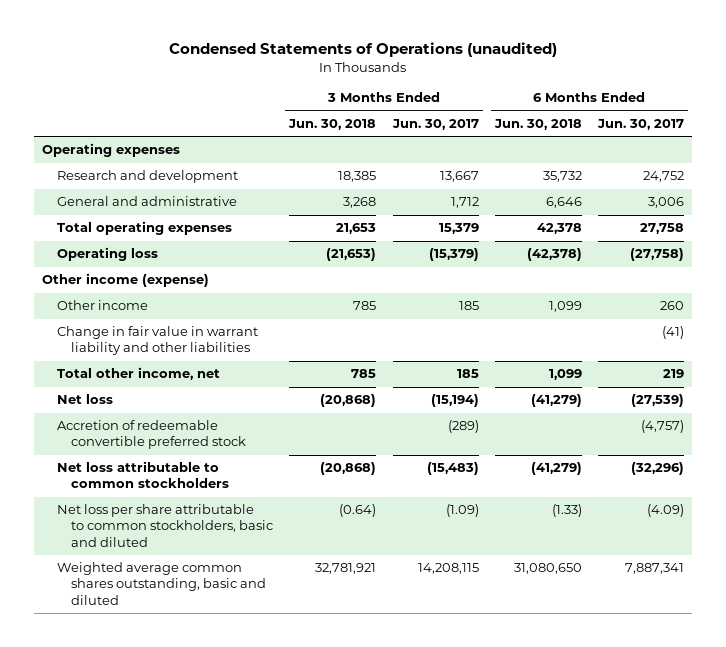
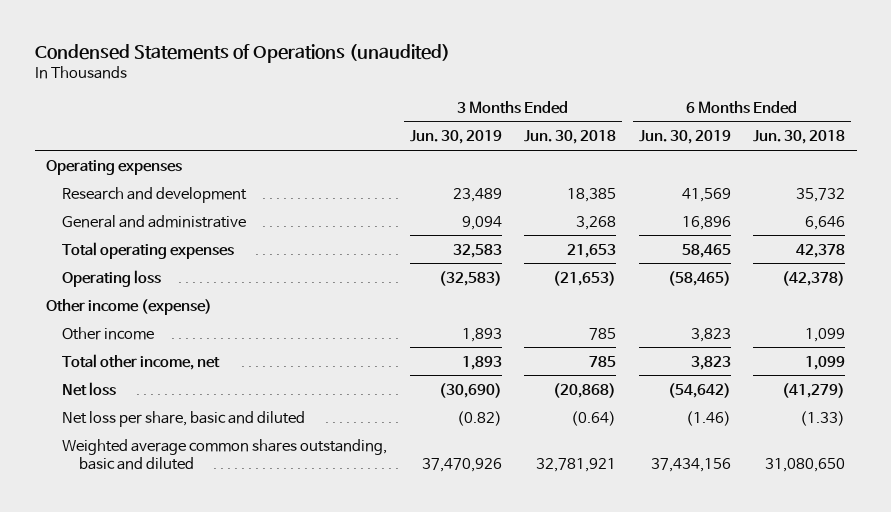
[391,119,479,131] Jun. 30, 2017 -> none
[596,119,684,131] Jun. 30, 2017 -> none
none -> [409,130,502,145] Jun. 30, 2019
none -> [638,130,731,145] Jun. 30, 2019
[56,326,258,356] Change in fair value in warrant liability and other liabilities -> none
[56,420,247,450] Accretion of redeemable convertible preferred stock -> none
[56,461,230,489] Net loss attributable to common stockholders -> none
[56,504,274,547] Net loss per share attributable to common stockholders, basic and diluted -> [62,410,306,427] Net loss per share, basic and diluted

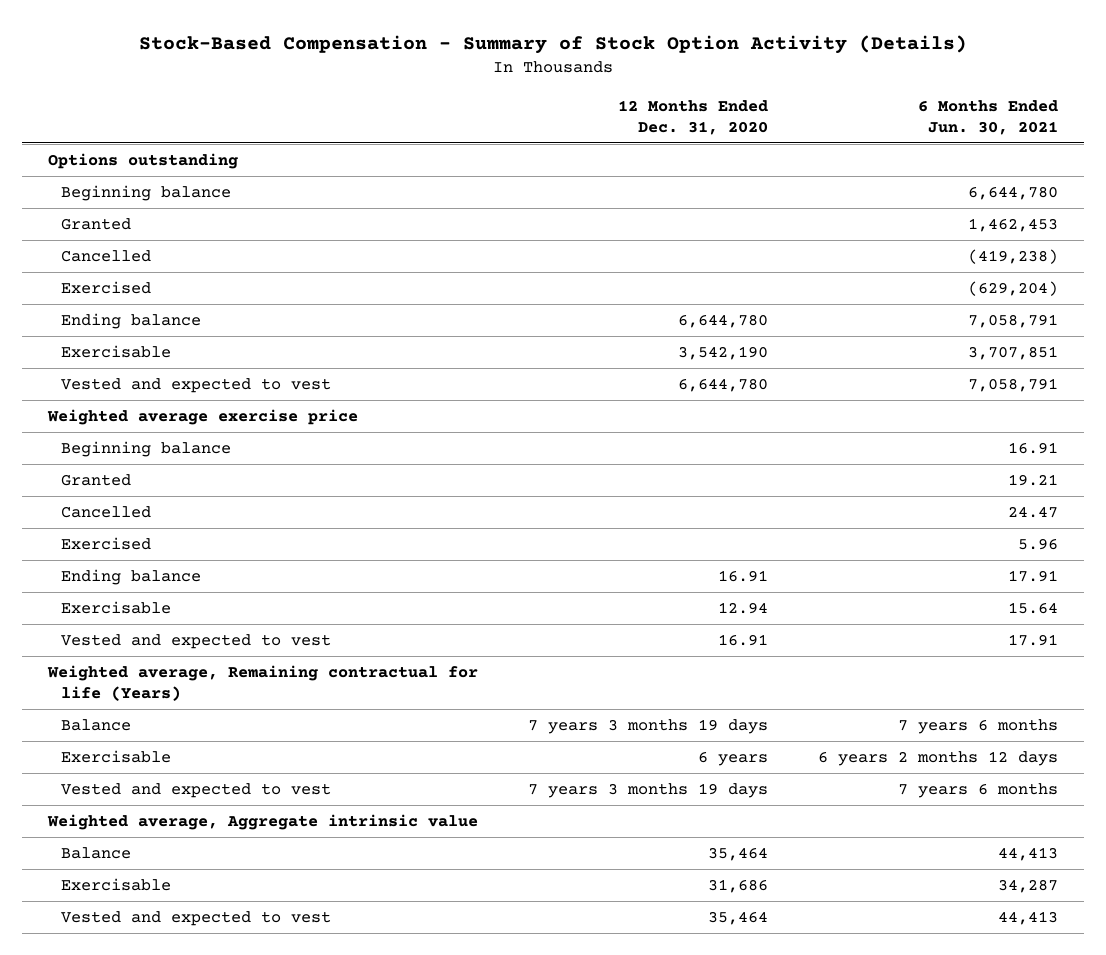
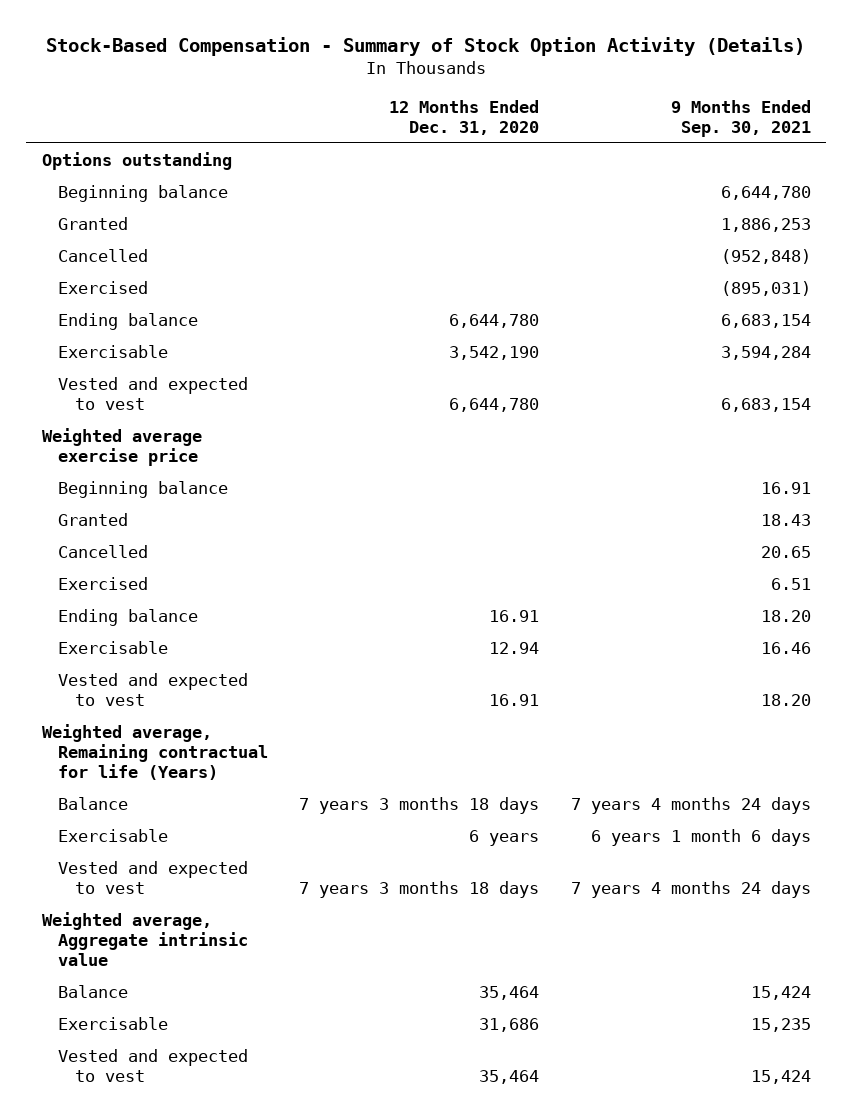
[918,99,1059,135] 6 Months Ended Jun. 30, 2021 -> none
none -> [670,99,811,137] 9 Months Ended Sep. 30, 2021
[527,719,768,735] 7 years 3 months 19 days -> [299,796,540,814] 7 years 3 months 18 days
[527,783,768,799] 7 years 3 months 19 days -> [299,880,540,898] 7 years 3 months 18 days

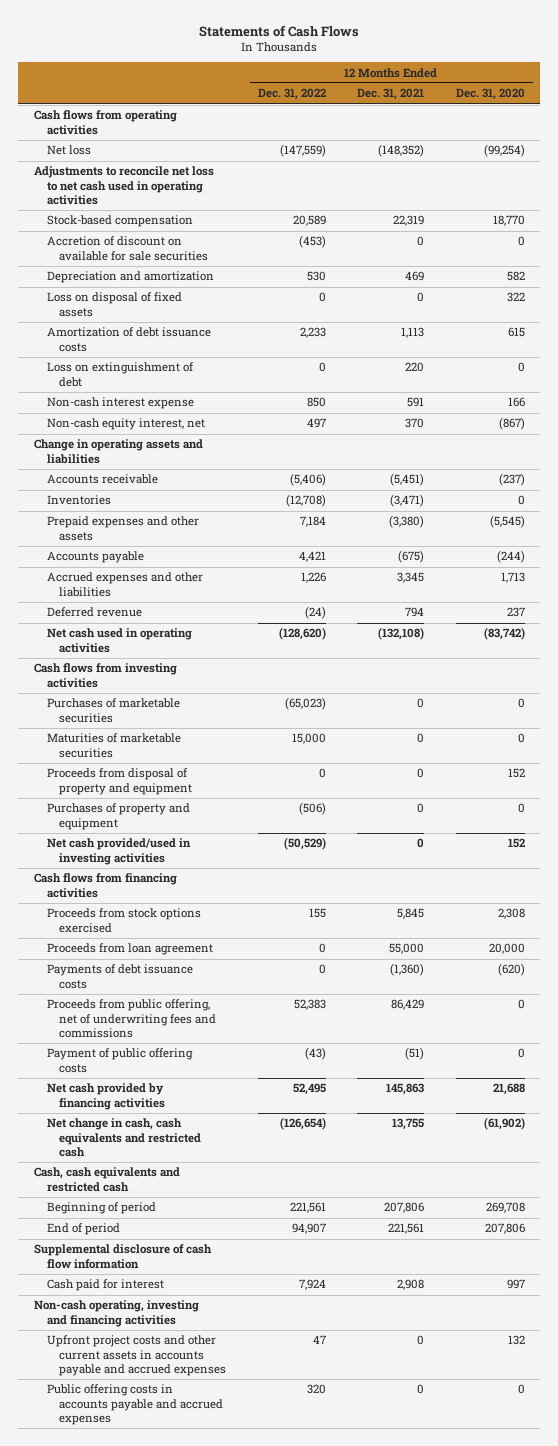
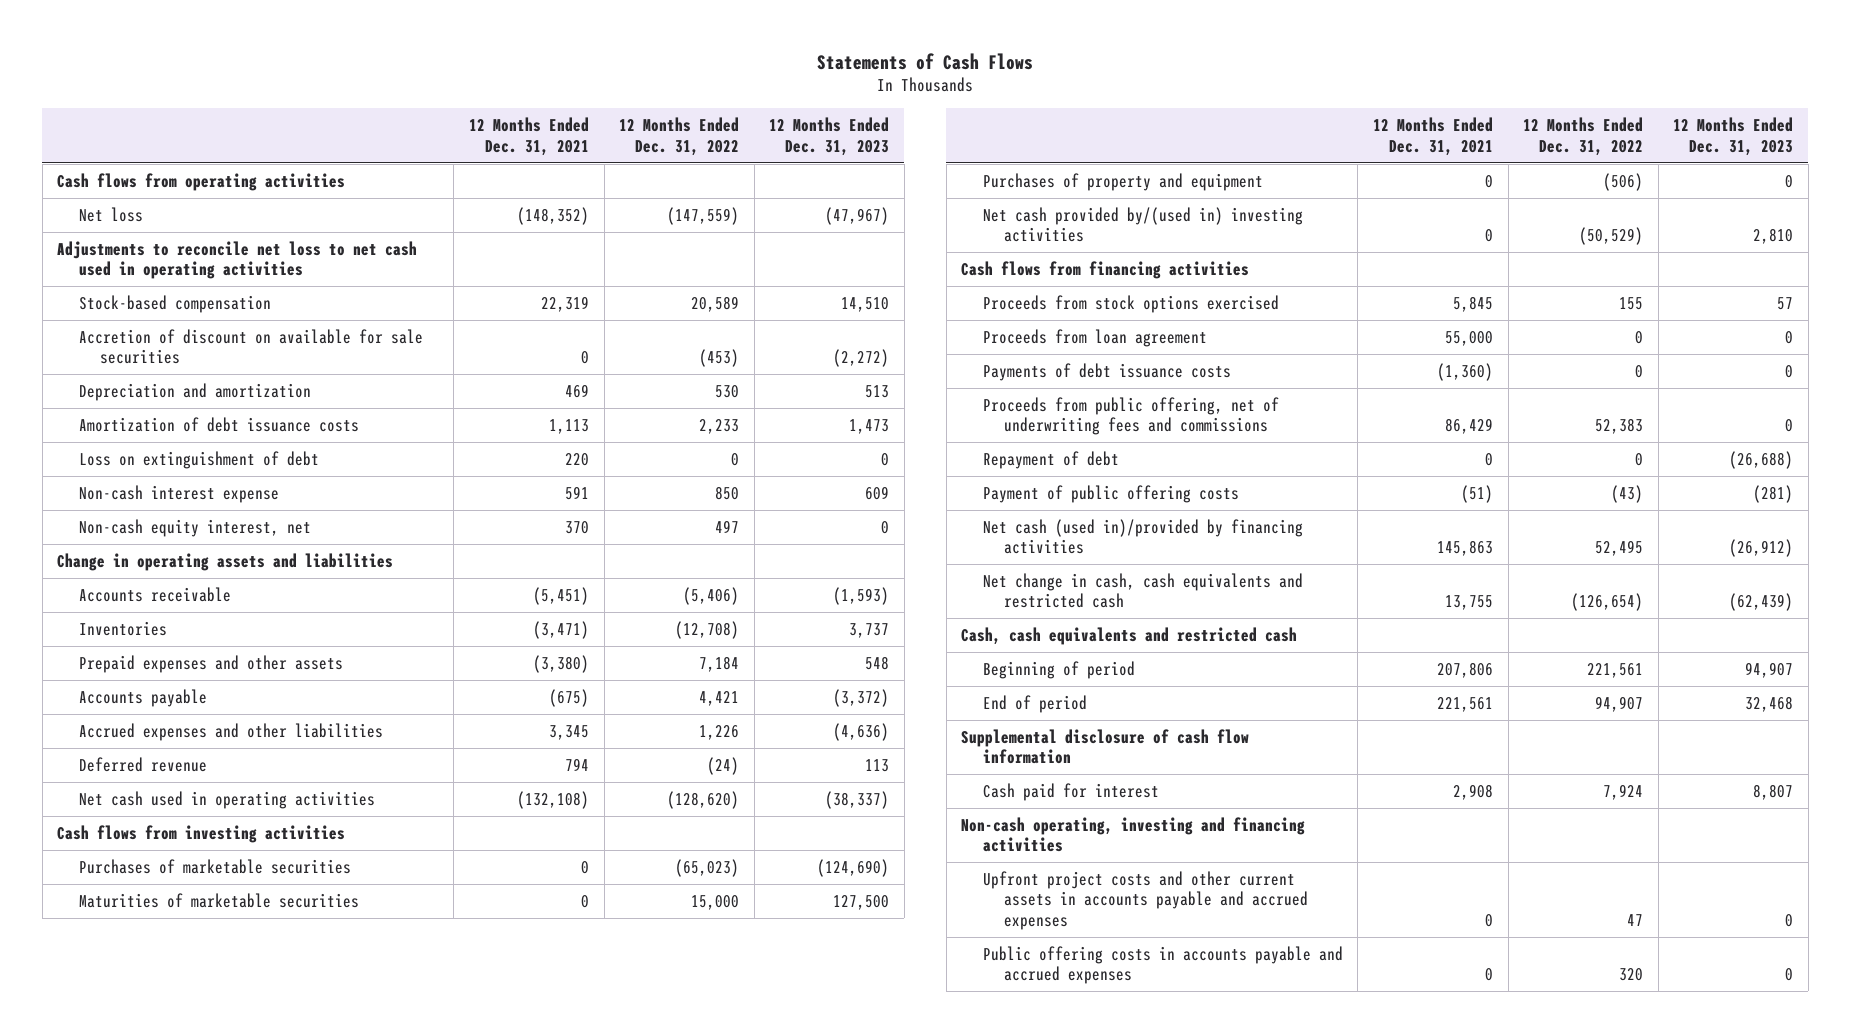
[455,88,525,101] Dec. 31, 2020 -> none
none -> [769,117,890,156] 12 Months Ended Dec. 31, 2023
[46,292,182,317] Loss on disposal of fixed assets -> none
[46,768,193,795] Proceeds from disposal of property and equipment -> none
[46,838,191,865] Net cash provided/used in investing activities -> [982,206,1303,243] Net cash provided by/(used in) investing activities
none -> [982,450,1119,469] Repayment of debt
[46,1083,166,1110] Net cash provided by financing activities -> [982,518,1303,555] Net cash (used in)/provided by financing activities

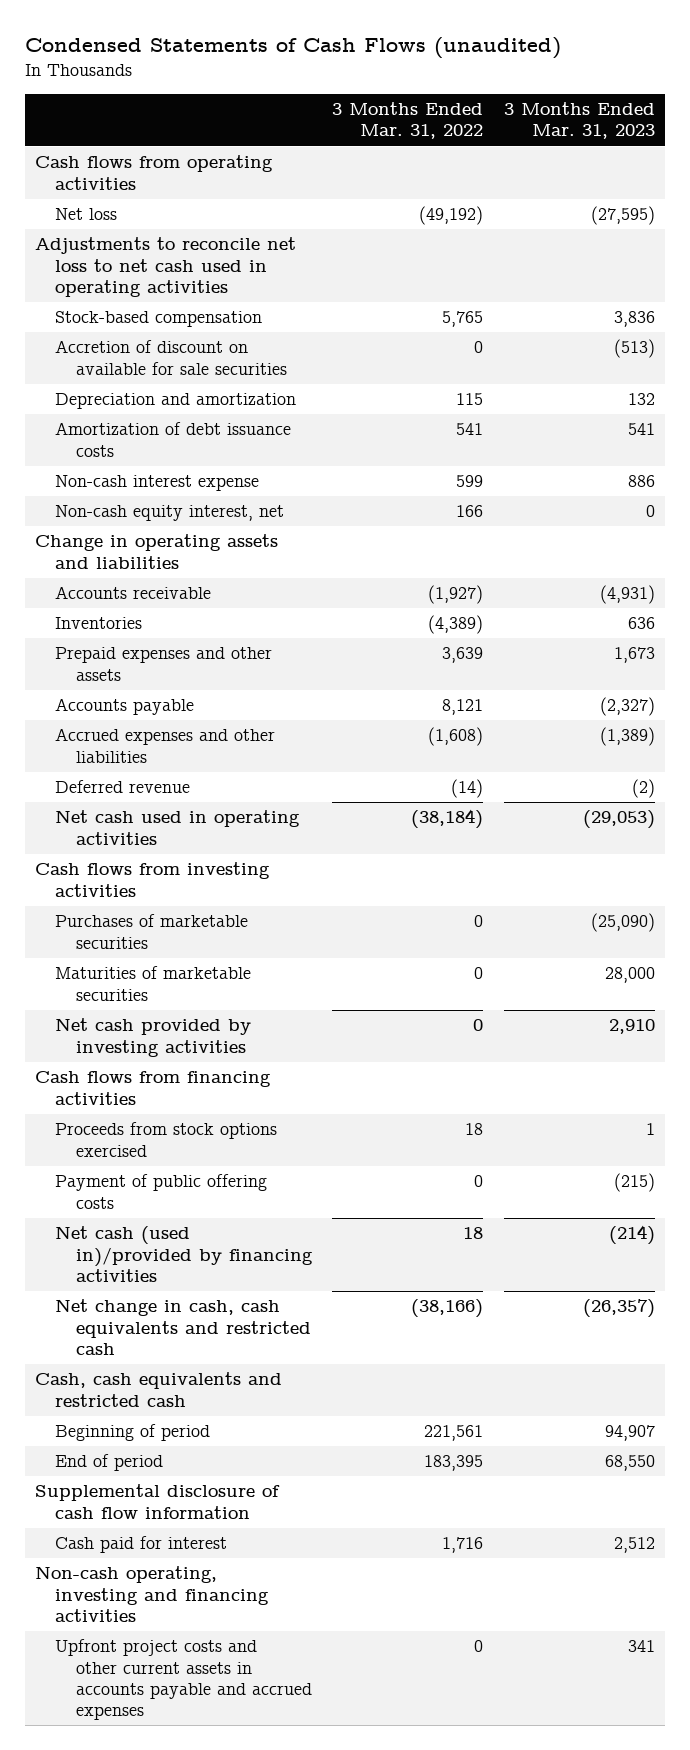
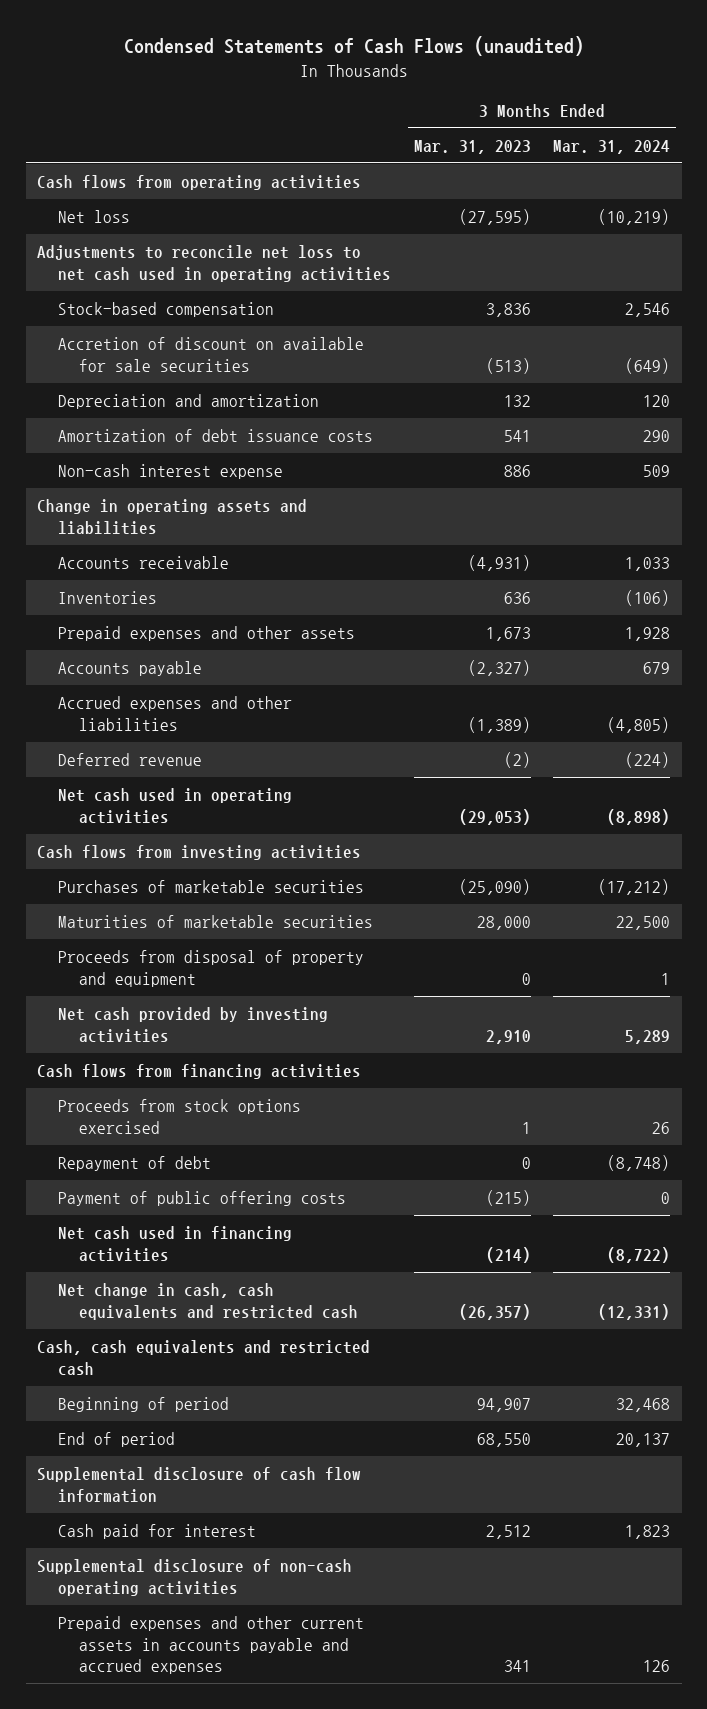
[332,102,484,140] 3 Months Ended Mar. 31, 2022 -> none
none -> [553,139,671,154] Mar. 31, 2024
[55,505,285,522] Non-cash equity interest, net -> none
none -> [57,950,364,987] Proceeds from disposal of property and equipment
none -> [57,1156,211,1172] Repayment of debt
[55,1226,313,1282] Net cash (used in)/provided by financing activities -> [57,1226,292,1262] Net cash used in financing activities
[35,1566,270,1622] Non-cash operating, investing and financing activities -> [37,1559,353,1596] Supplemental disclosure of non-cash operating activities
[55,1639,312,1721] Upfront project costs and other current assets in accounts payable and accrued expenses -> [57,1616,364,1675] Prepaid expenses and other current assets in accounts payable and accrued expenses

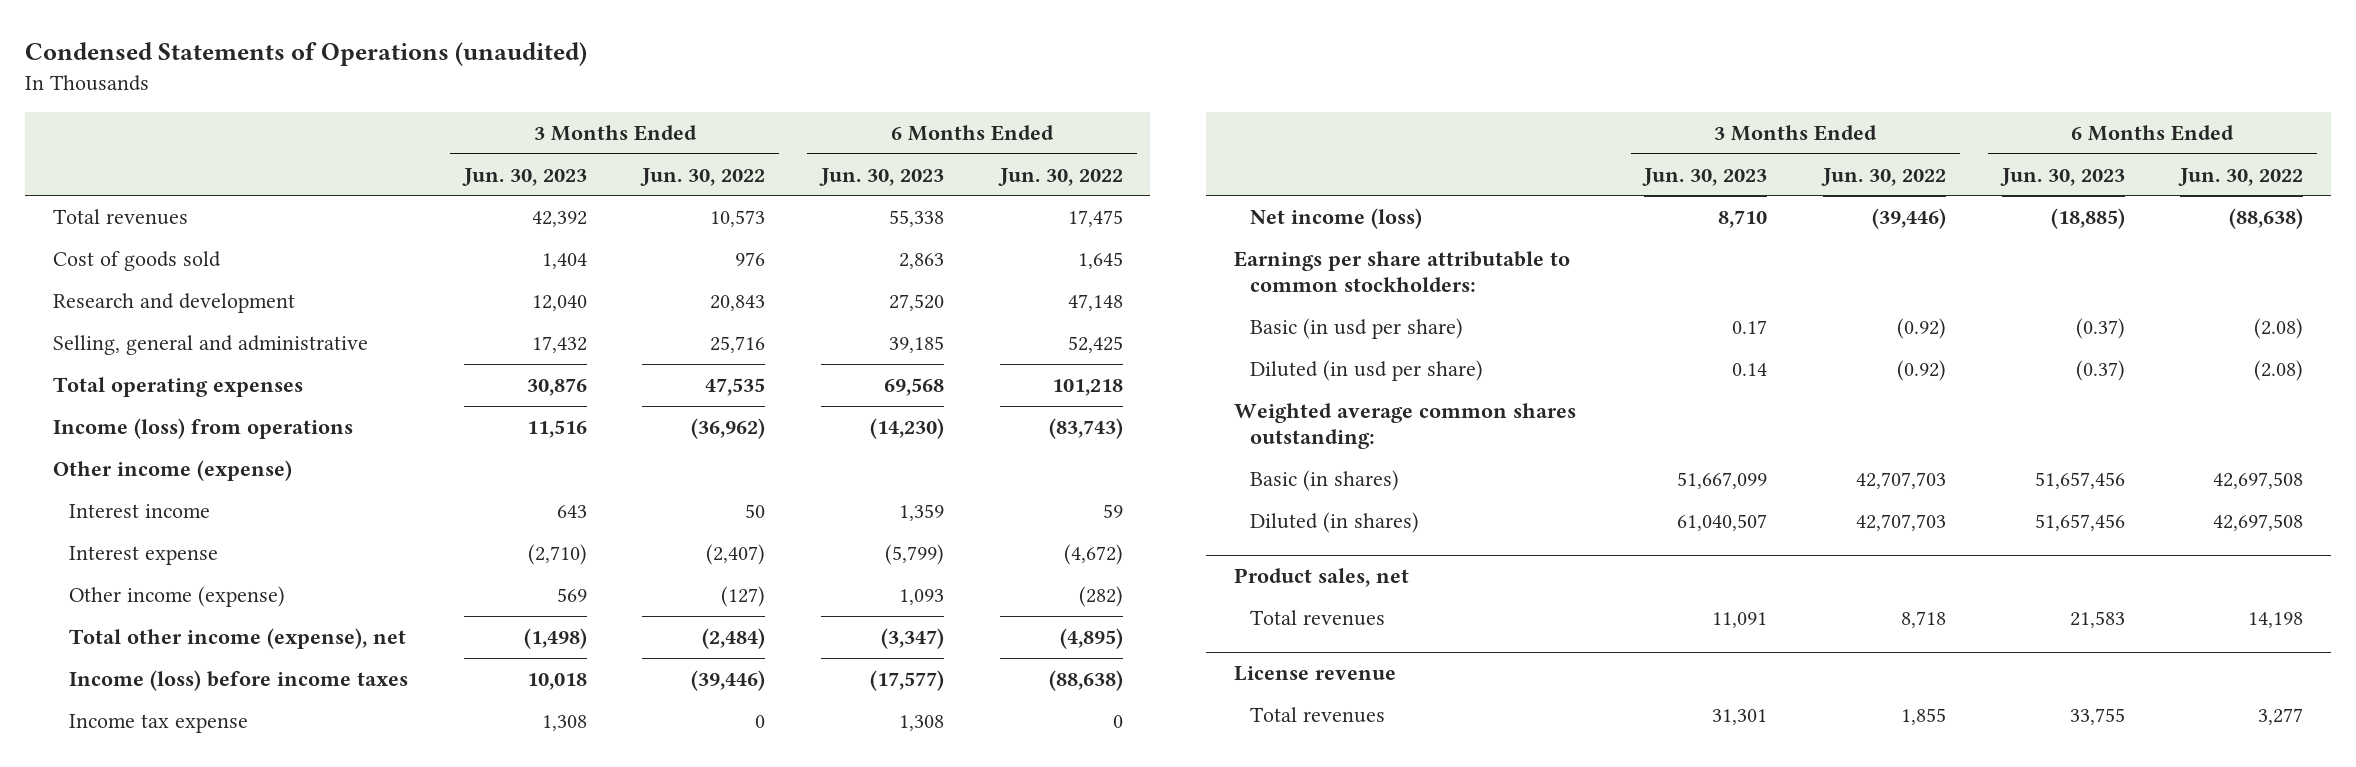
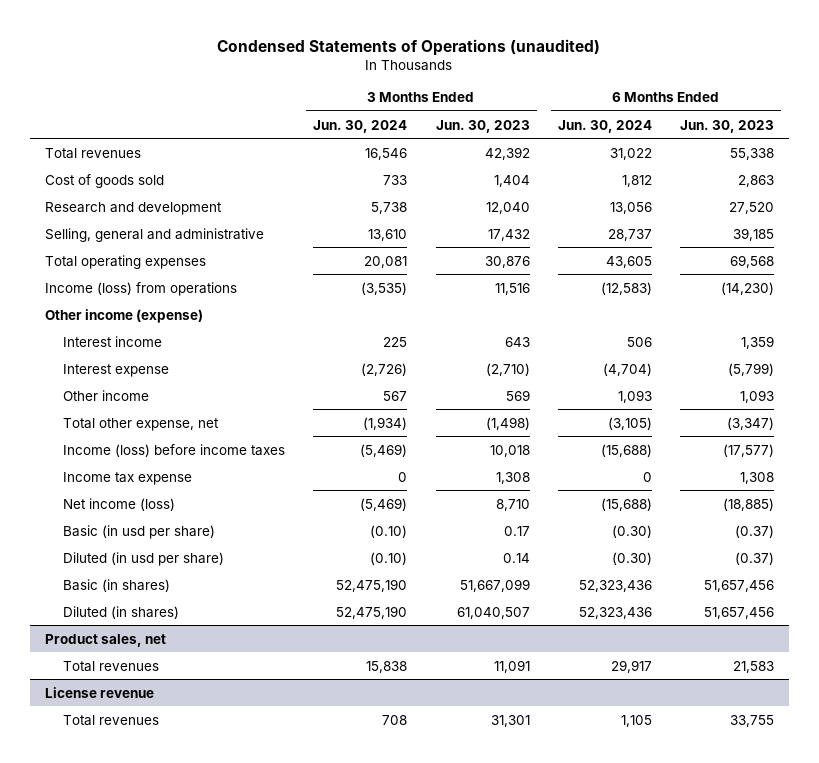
[640,167,766,186] Jun. 30, 2022 -> none
[997,167,1123,186] Jun. 30, 2022 -> none
none -> [313,119,408,133] Jun. 30, 2024
none -> [557,119,652,133] Jun. 30, 2024
[69,586,286,608] Other income (expense) -> [62,389,149,401] Other income
[69,628,407,650] Total other income (expense), net -> [62,417,219,431] Total other expense, net
[1233,251,1570,293] Earnings per share attributable to common stockholders: -> none
[1233,403,1576,450] Weighted average common shares outstanding: -> none

